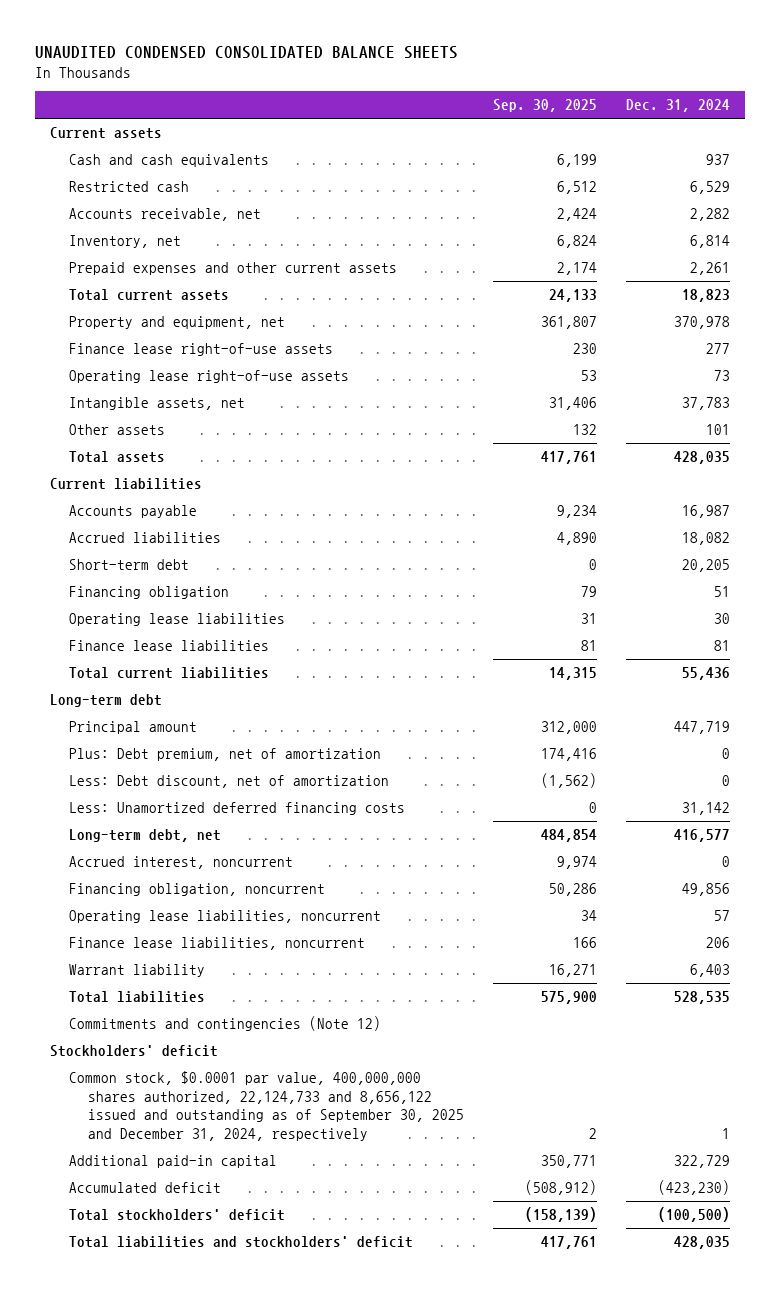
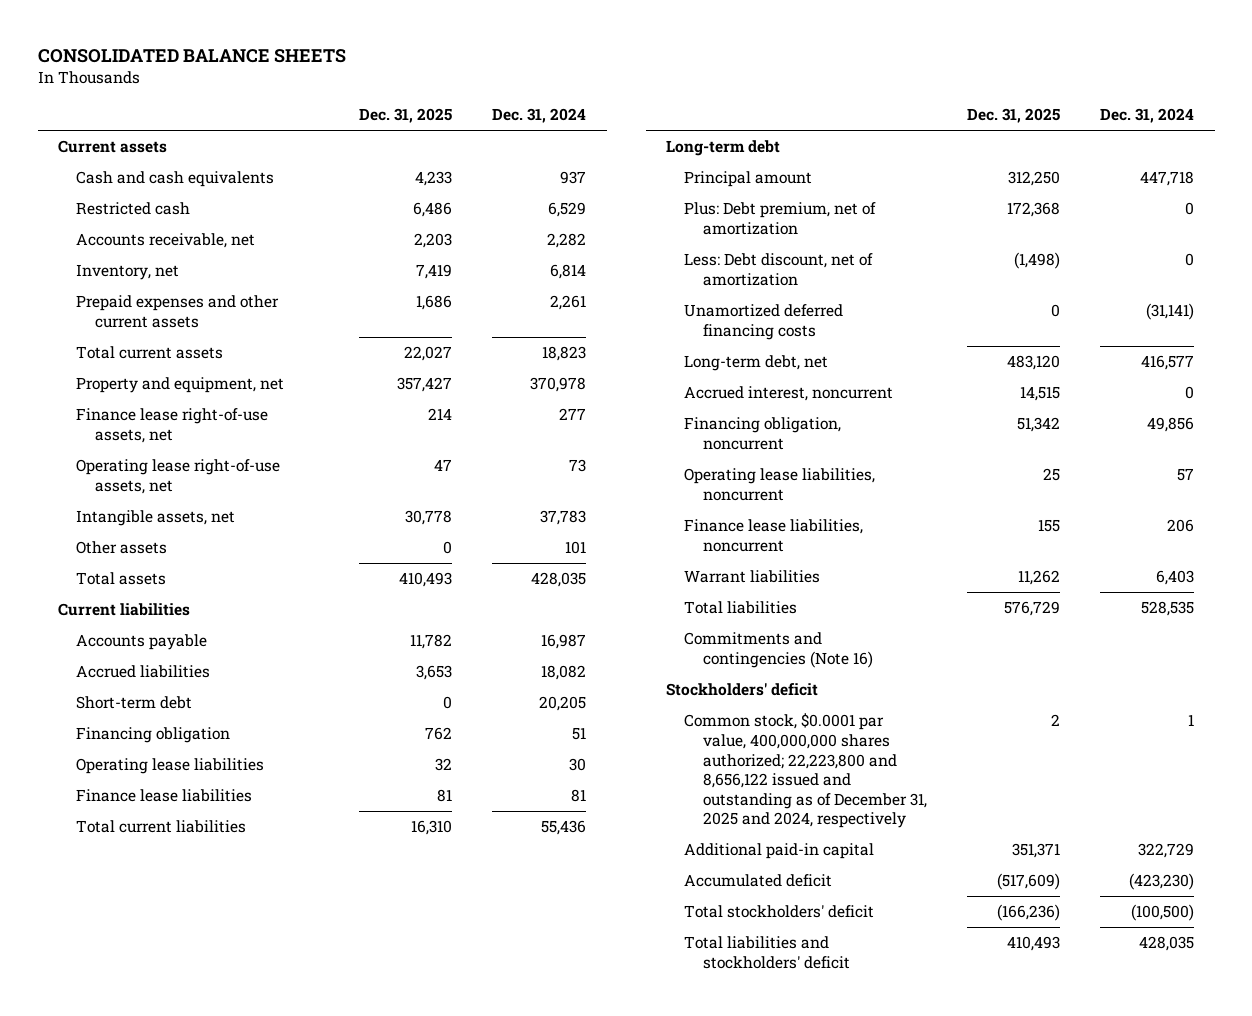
[35,46,459,60] UNAUDITED CONDENSED CONSOLIDATED BALANCE SHEETS -> [37,48,346,63] CONSOLIDATED BALANCE SHEETS
[493,99,598,113] Sep. 30, 2025 -> none
none -> [359,107,453,123] Dec. 31, 2025
[68,343,333,357] Finance lease right-of-use assets -> [76,408,269,443] Finance lease right-of-use assets, net
[68,370,349,384] Operating lease right-of-use assets -> [76,459,281,494] Operating lease right-of-use assets, net
[674,721,731,735] 447,719 -> [1140,171,1195,187] 447,718
[68,802,405,816] Less: Unamortized deferred financing costs -> [684,304,844,340] Unamortized deferred financing costs
[682,802,731,816] 31,142 -> [1146,303,1195,321] (31,141)
[68,964,205,978] Warrant liability -> [684,570,821,584] Warrant liabilities
[68,1016,381,1032] Commitments and contingencies (Note 12) -> [684,632,874,668] Commitments and contingencies (Note 16)
[68,1071,464,1141] Common stock, $0.0001 par value, 400,000,000 shares authorized, 22,124,733 and 8,656,122 issued and outstanding as of September 30, 2025 and December 31, 2024, respectively -> [684,713,928,829] Common stock, $0.0001 par value, 400,000,000 shares authorized; 22,223,800 and 8,656,122 issued and outstanding as of December 31, 2025 and 2024, respectively

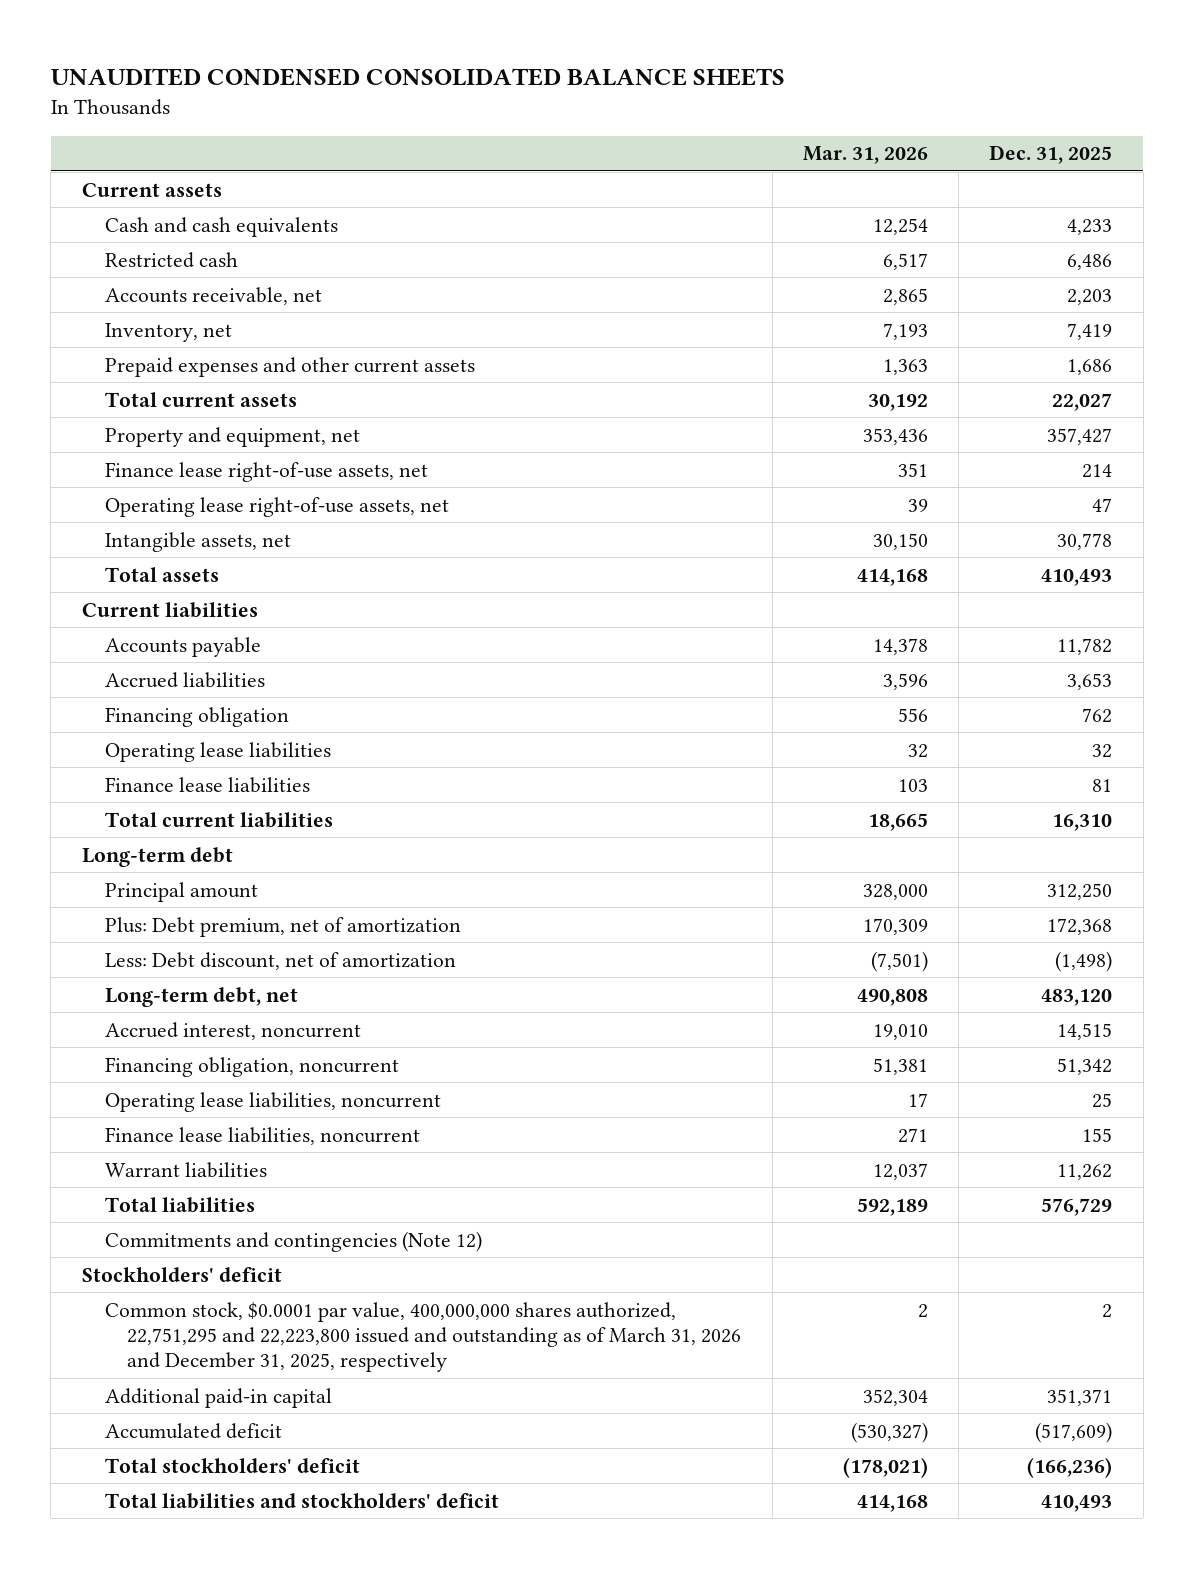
[37,48,346,63] CONSOLIDATED BALANCE SHEETS -> [50,67,785,86] UNAUDITED CONDENSED CONSOLIDATED BALANCE SHEETS
[492,107,587,123] Dec. 31, 2024 -> none
none -> [802,146,928,165] Mar. 31, 2026
[76,541,168,555] Other assets -> none
[76,696,193,710] Short-term debt -> none
[684,304,844,340] Unamortized deferred financing costs -> none
[684,632,874,668] Commitments and contingencies (Note 16) -> [104,1230,482,1252] Commitments and contingencies (Note 12)
[684,713,928,829] Common stock, $0.0001 par value, 400,000,000 shares authorized; 22,223,800 and 8,656,122 issued and outstanding as of December 31, 2025 and 2024, respectively -> [104,1301,742,1373] Common stock, $0.0001 par value, 400,000,000 shares authorized, 22,751,295 and 22,223,800 issued and outstanding as of March 31, 2026 and December 31, 2025, respectively

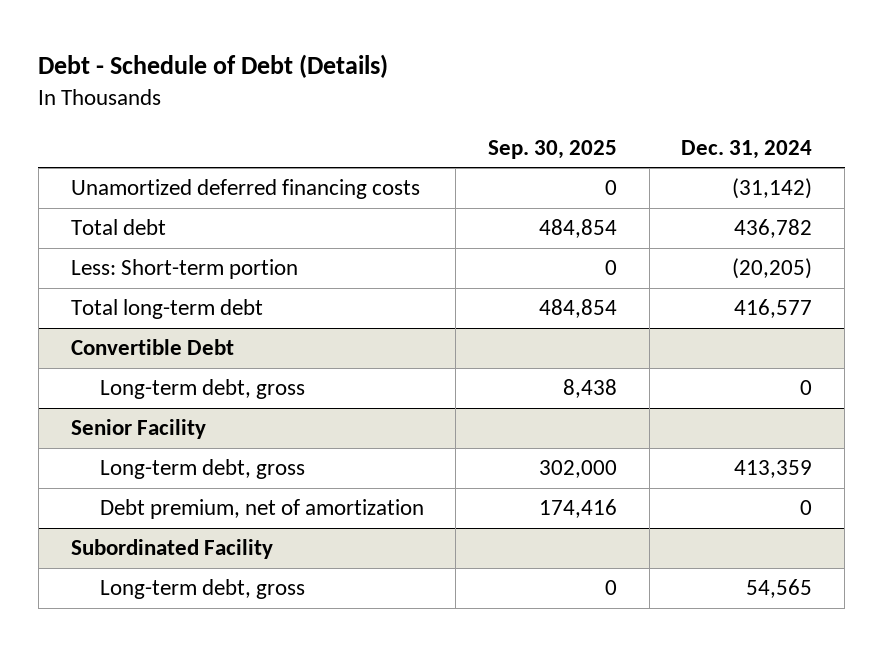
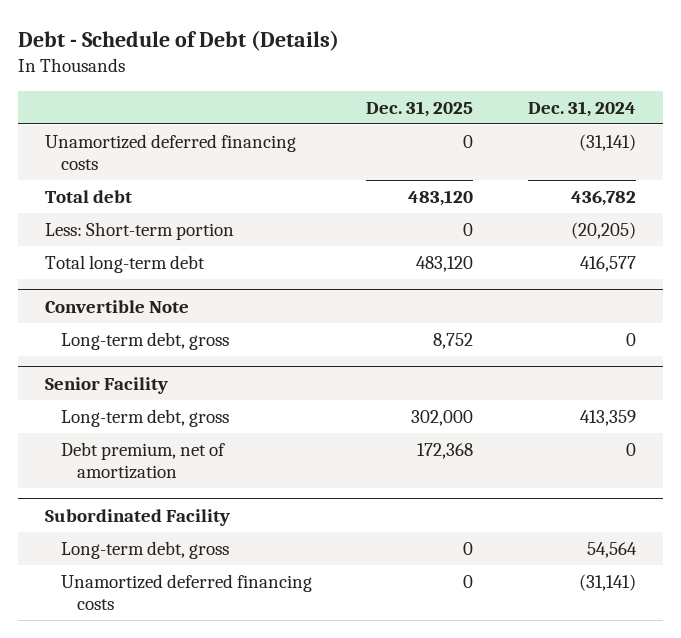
[487,139,617,159] Sep. 30, 2025 -> none
none -> [366,100,474,117] Dec. 31, 2025
[732,178,813,200] (31,142) -> [578,133,636,151] (31,141)
[70,339,234,356] Convertible Debt -> [45,299,190,313] Convertible Note
[746,579,813,599] 54,565 -> [586,541,637,558] 54,564
none -> [61,573,313,610] Unamortized deferred financing costs

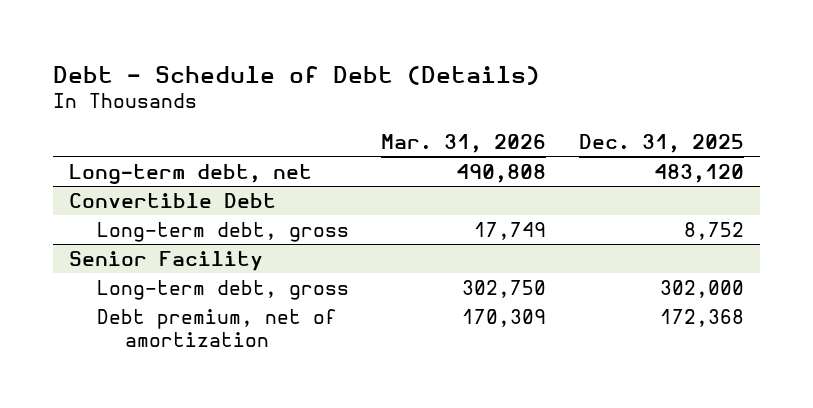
[527,100,636,117] Dec. 31, 2024 -> none
none -> [381,133,547,153] Mar. 31, 2026
[45,133,297,170] Unamortized deferred financing costs -> none
[45,189,133,203] Total debt -> none
[45,221,235,240] Less: Short-term portion -> none
[45,254,206,273] Total long-term debt -> [69,163,313,184] Long-term debt, net
[45,299,190,313] Convertible Note -> [69,192,277,208] Convertible Debt
[45,508,231,526] Subordinated Facility -> none
[61,540,230,559] Long-term debt, gross -> none
[61,573,313,610] Unamortized deferred financing costs -> none

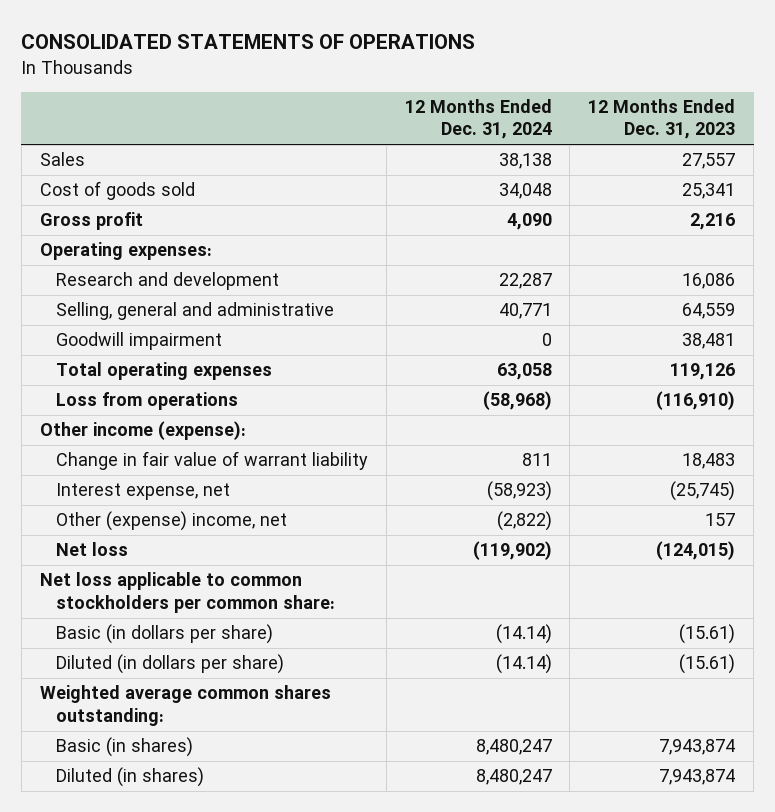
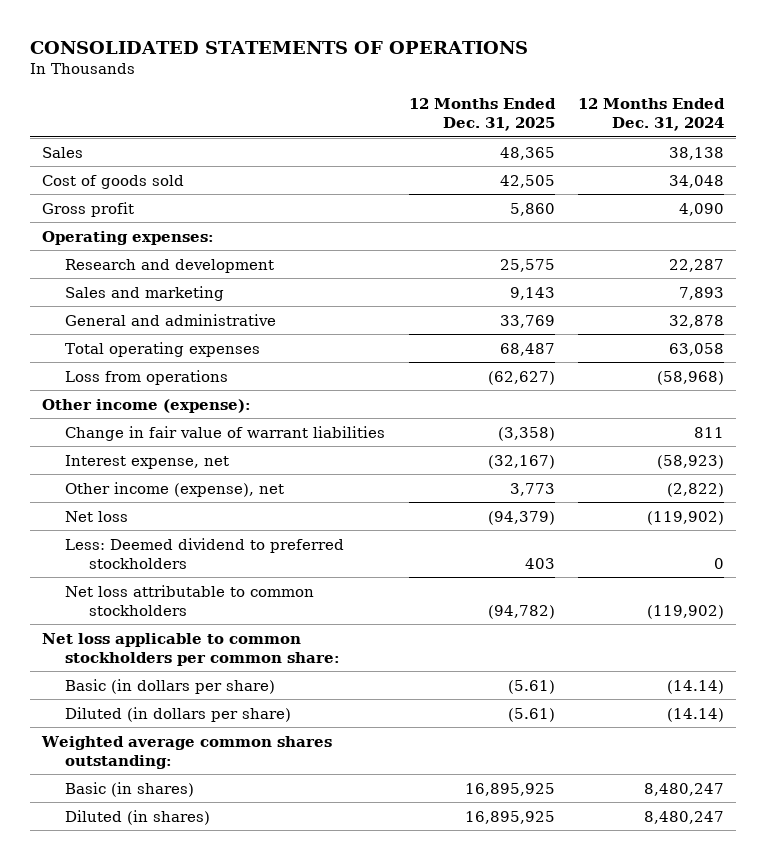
[588,98,736,140] 12 Months Ended Dec. 31, 2023 -> none
none -> [408,97,556,131] 12 Months Ended Dec. 31, 2025
[55,332,222,351] Goodwill impairment -> none
none -> [65,285,225,301] Sales and marketing
[55,302,334,321] Selling, general and administrative -> [65,313,277,326] General and administrative
[498,303,552,320] 40,771 -> [669,314,725,328] 32,878
[55,451,368,471] Change in fair value of warrant liability -> [65,425,386,441] Change in fair value of warrant liabilities
[55,511,287,532] Other (expense) income, net -> [65,481,285,497] Other income (expense), net
none -> [65,537,345,569] Less: Deemed dividend to preferred stockholders
none -> [65,584,315,616] Net loss attributable to common stockholders

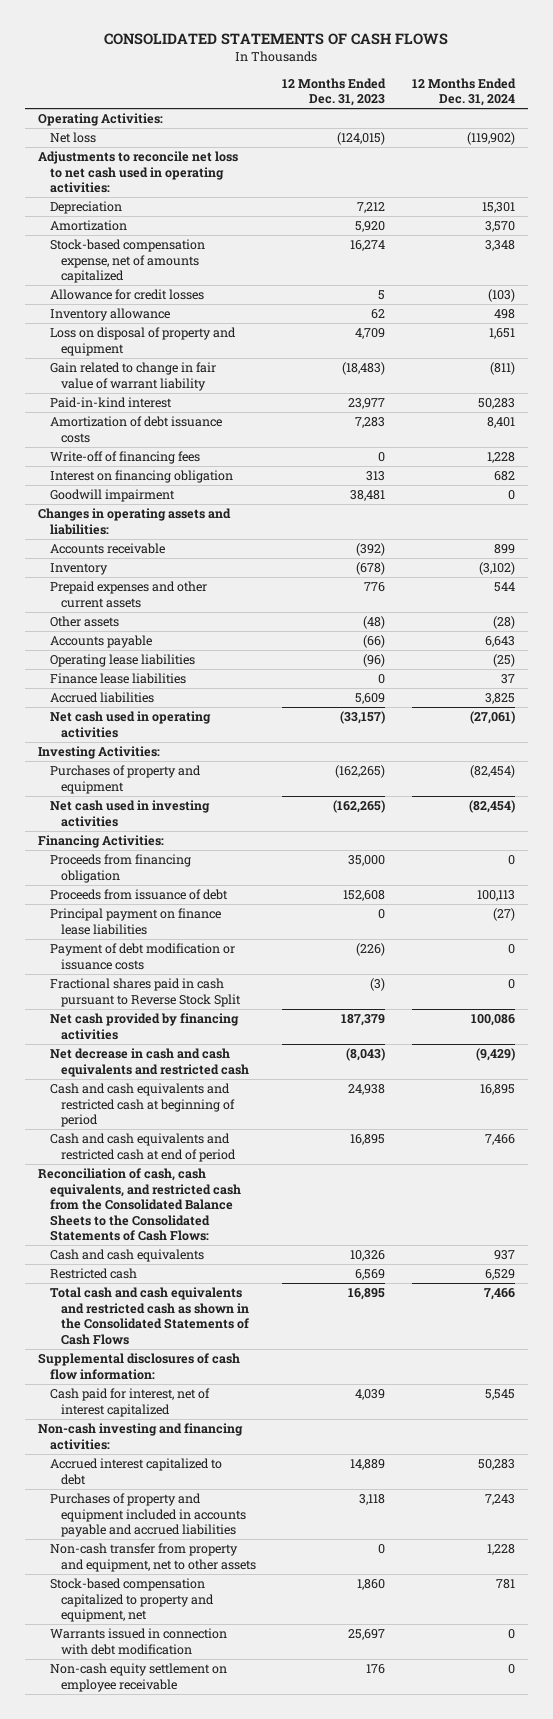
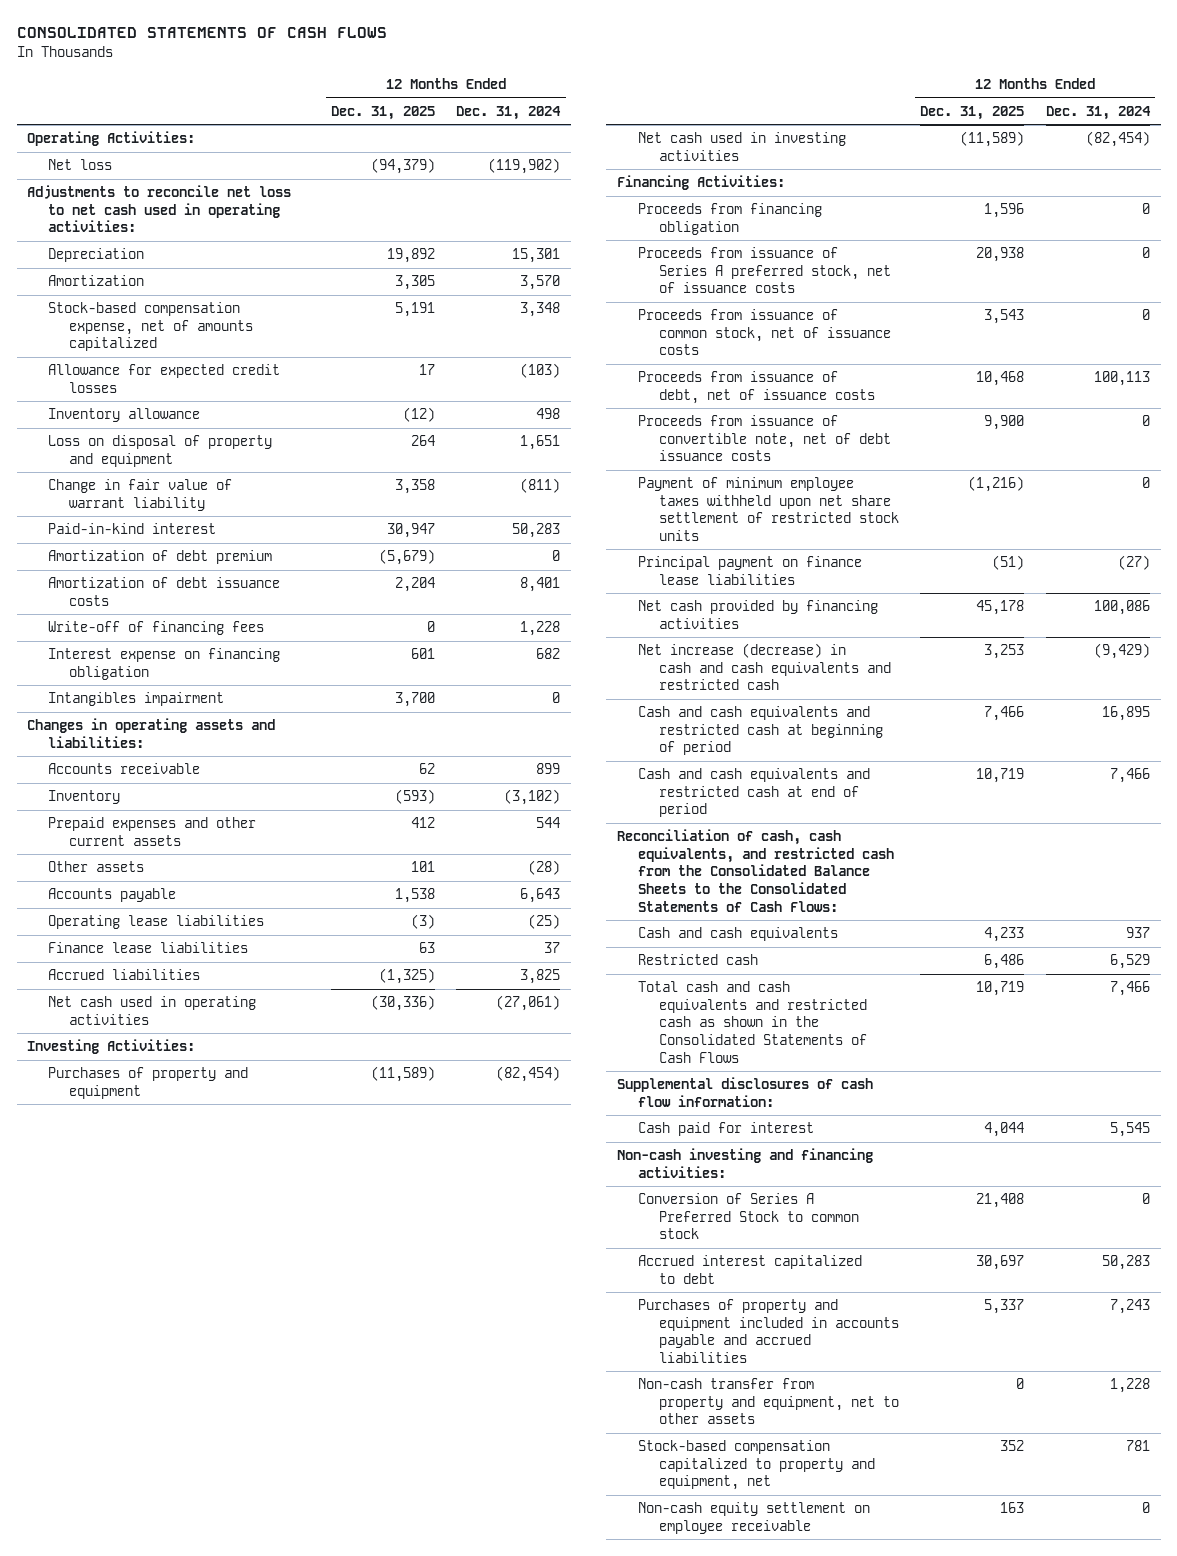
[282,77,387,107] 12 Months Ended Dec. 31, 2023 -> none
none -> [330,105,435,120] Dec. 31, 2025
[49,288,204,300] Allowance for credit losses -> [48,364,281,393] Allowance for expected credit losses
[49,361,216,391] Gain related to change in fair value of warrant liability -> [48,479,233,511] Change in fair value of warrant liability
none -> [48,550,273,565] Amortization of debt premium
[49,488,175,502] Goodwill impairment -> none
[49,469,233,483] Interest on financing obligation -> [48,648,281,680] Interest expense on financing obligation
none -> [48,692,225,707] Intangibles impairment
none -> [637,247,891,294] Proceeds from issuance of Series A preferred stock, net of issuance costs
none -> [637,309,891,356] Proceeds from issuance of common stock, net of issuance costs
[49,888,228,900] Proceeds from issuance of debt -> [637,371,875,404] Proceeds from issuance of debt, net of issuance costs
none -> [637,415,891,462] Proceeds from issuance of convertible note, net of debt issuance costs
none -> [637,477,899,541] Payment of minimum employee taxes withheld upon net share settlement of restricted stock units
[49,942,235,970] Payment of debt modification or issuance costs -> none
[49,977,241,1007] Fractional shares paid in cash pursuant to Reverse Stock Split -> none
[49,1047,249,1077] Net decrease in cash and cash equivalents and restricted cash -> [637,643,891,691] Net increase (decrease) in cash and cash equivalents and restricted cash
[49,1387,210,1417] Cash paid for interest, net of interest capitalized -> [637,1122,814,1137] Cash paid for interest
none -> [637,1193,859,1240] Conversion of Series A Preferred Stock to common stock
[49,1627,227,1655] Warrants issued in connection with debt modification -> none

